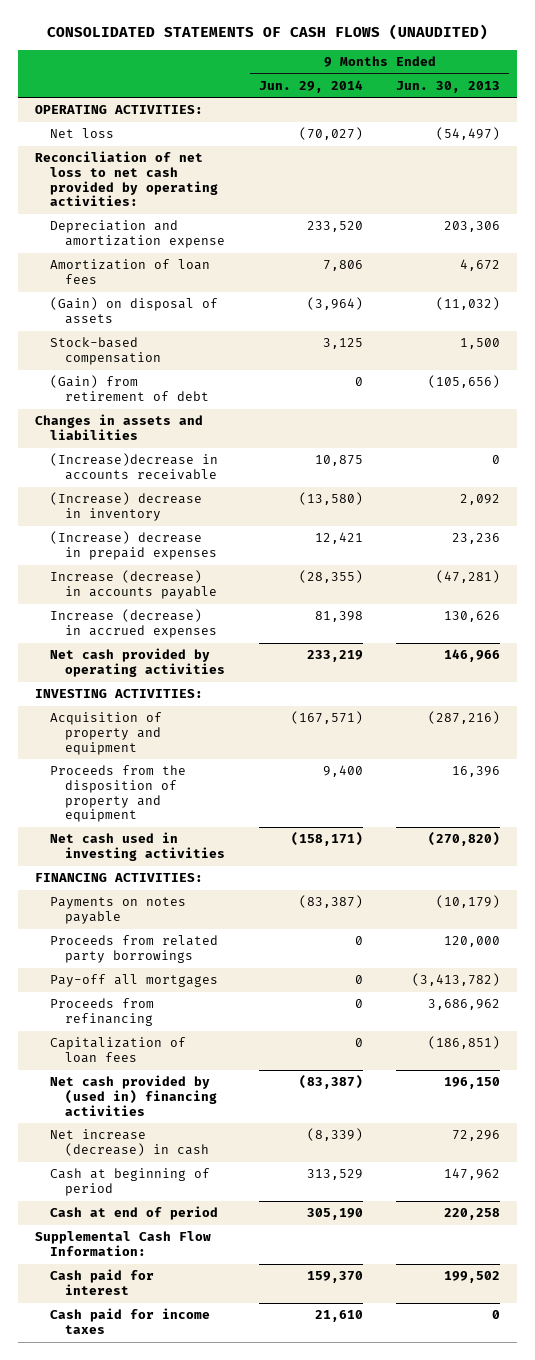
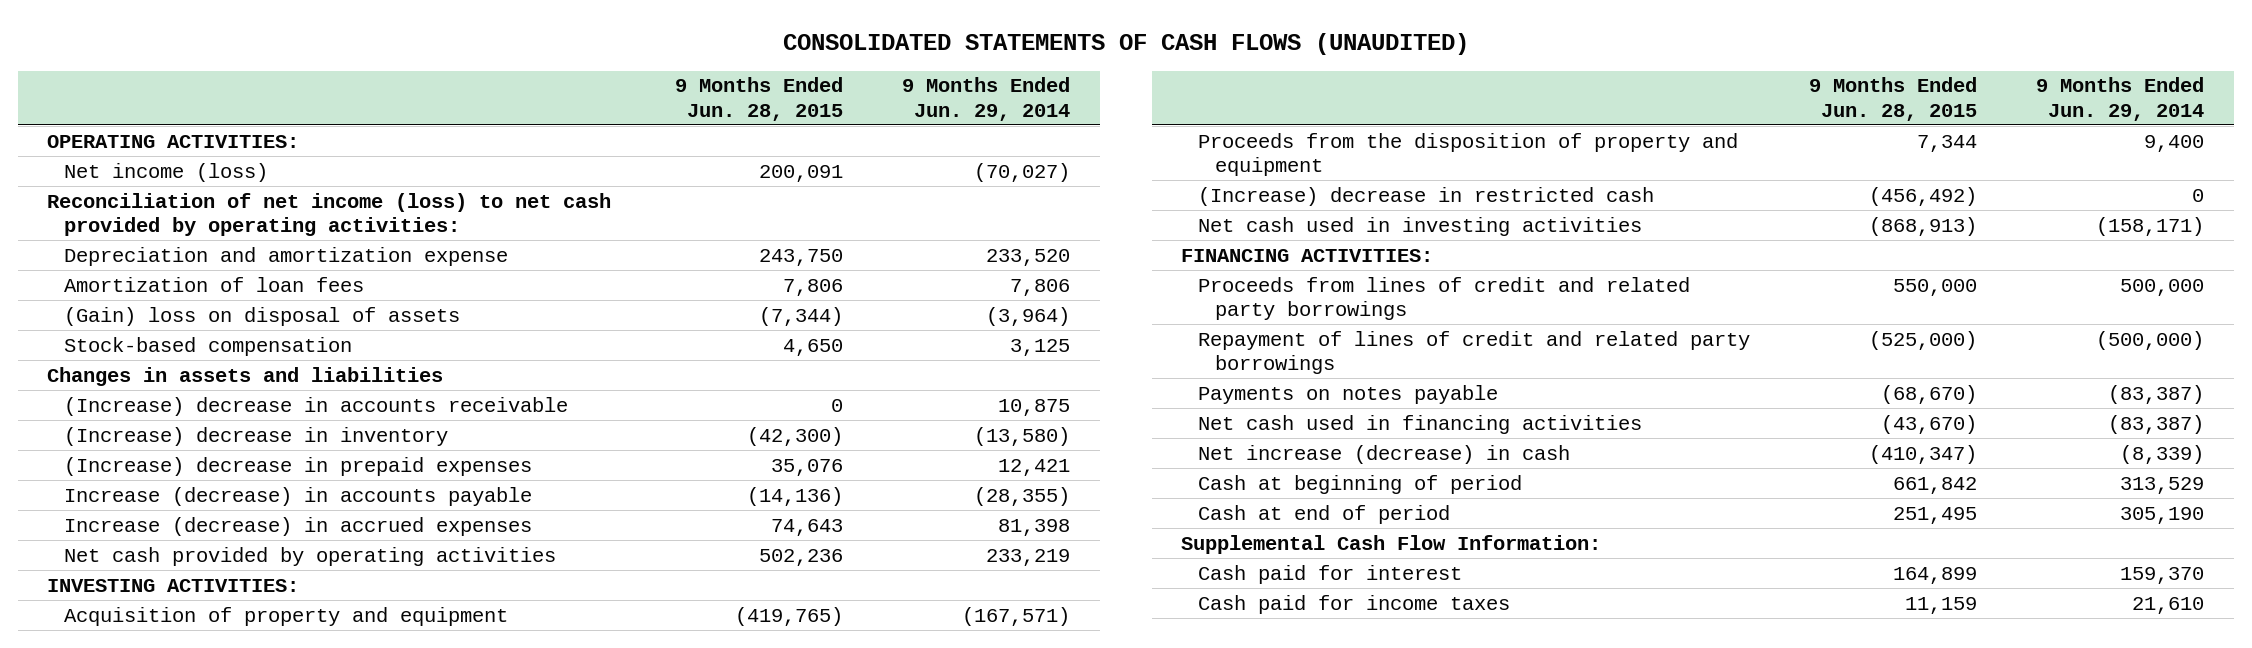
[396,80,501,93] Jun. 30, 2013 -> none
none -> [675,77,844,121] 9 Months Ended Jun. 28, 2015
[50,128,115,139] Net loss -> [64,162,269,182] Net income (loss)
[34,151,219,207] Reconciliation of net loss to net cash provided by operating activities: -> [47,192,612,236] Reconciliation of net income (loss) to net cash provided by operating activities:
[50,297,219,324] (Gain) on disposal of assets -> [64,306,461,326] (Gain) loss on disposal of assets
[50,375,210,401] (Gain) from retirement of debt -> none
[50,453,219,480] (Increase)decrease in accounts receivable -> [64,396,569,416] (Increase) decrease in accounts receivable
none -> [1198,186,1655,206] (Increase) decrease in restricted cash
none -> [1198,276,1691,320] Proceeds from lines of credit and related party borrowings
none -> [1198,330,1751,374] Repayment of lines of credit and related party borrowings
[50,935,219,963] Proceeds from related party borrowings -> none
[50,974,219,988] Pay-off all mortgages -> none
[50,998,155,1026] Proceeds from refinancing -> none
[50,1037,187,1063] Capitalization of loan fees -> none
[50,1075,218,1116] Net cash provided by (used in) financing activities -> [1198,414,1643,434] Net cash used in financing activities

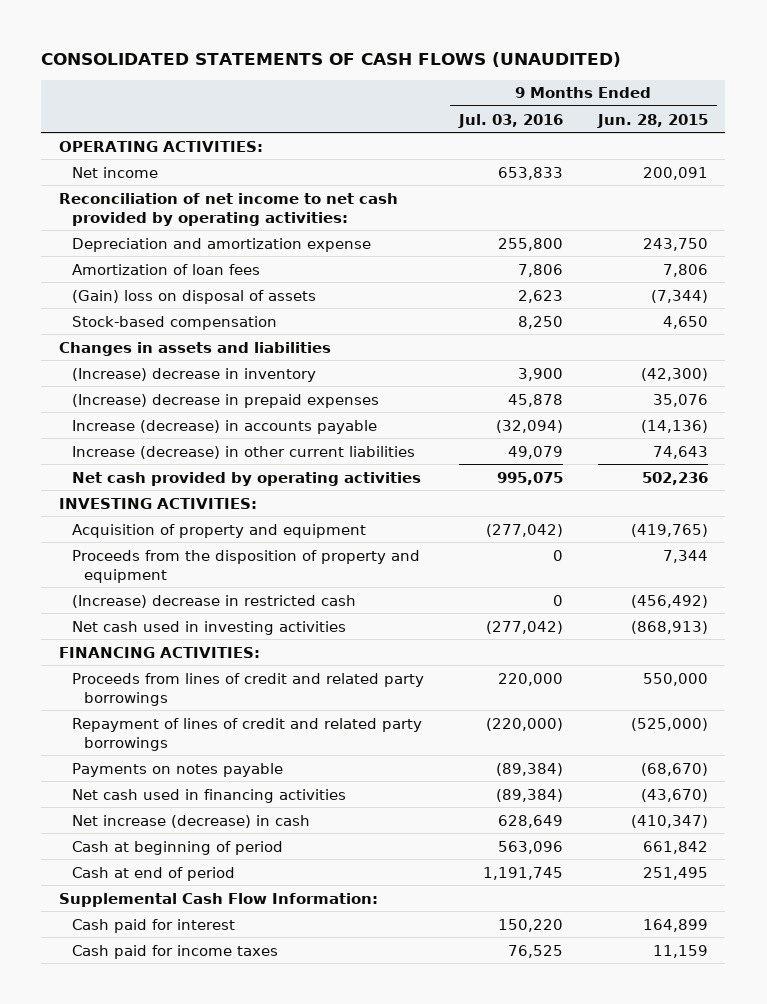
[902,77,1071,121] 9 Months Ended Jun. 29, 2014 -> none
none -> [457,113,563,128] Jul. 03, 2016
[64,162,269,182] Net income (loss) -> [71,166,158,178] Net income
[47,192,612,236] Reconciliation of net income (loss) to net cash provided by operating activities: -> [58,192,398,226] Reconciliation of net income to net cash provided by operating activities:
[64,396,569,416] (Increase) decrease in accounts receivable -> none
[64,516,533,536] Increase (decrease) in accrued expenses -> [71,445,415,459] Increase (decrease) in other current liabilities

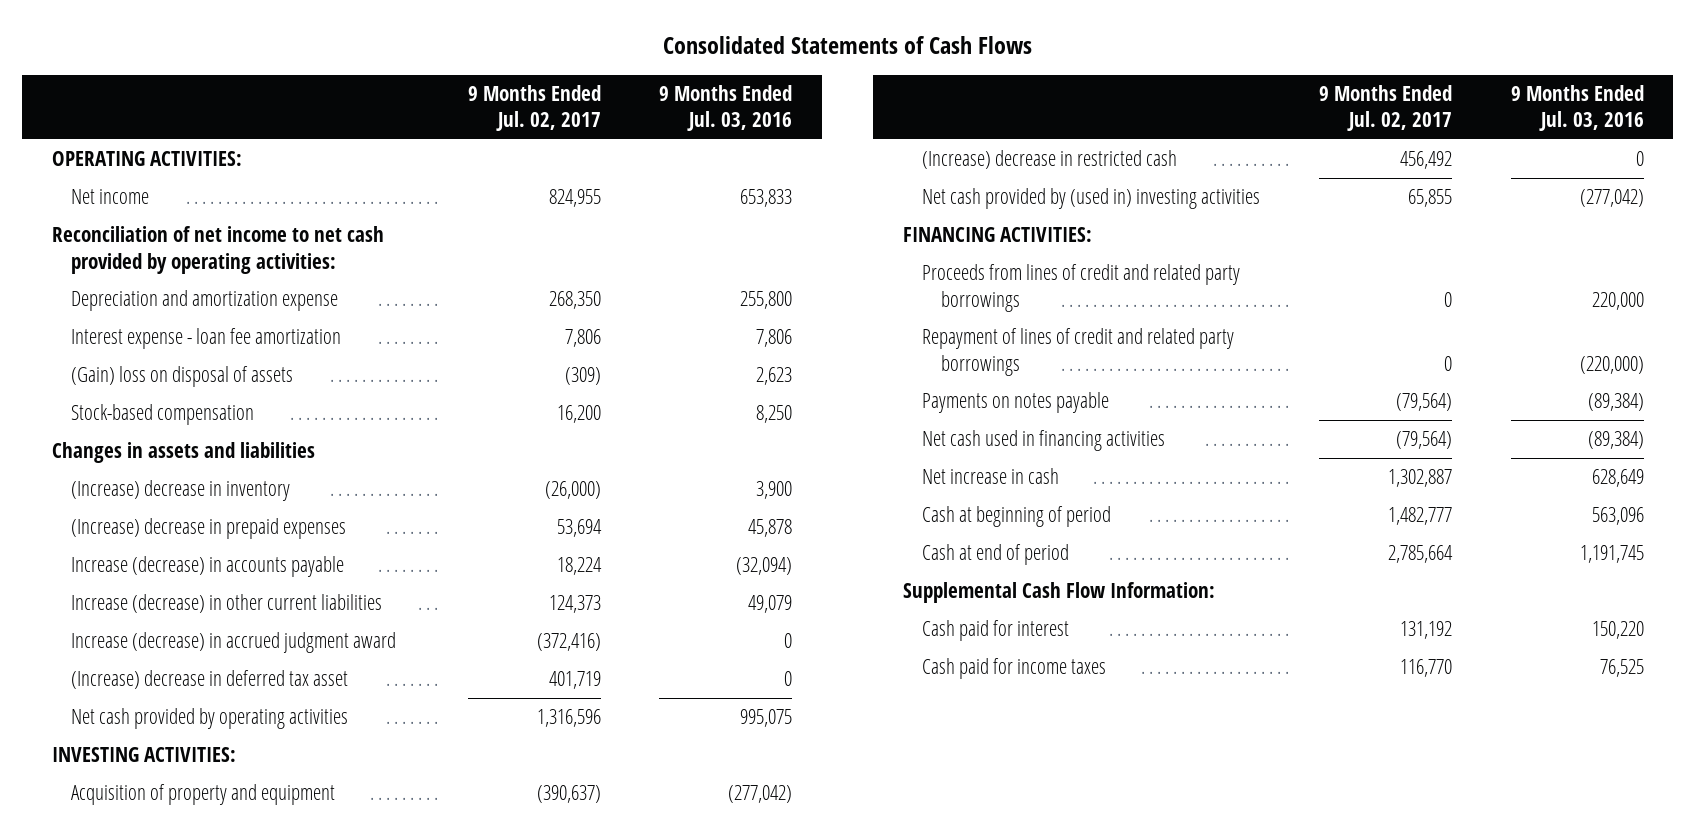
[41,51,622,67] CONSOLIDATED STATEMENTS OF CASH FLOWS (UNAUDITED) -> [662,36,1032,55] Consolidated Statements of Cash Flows
[596,113,708,128] Jun. 28, 2015 -> none
none -> [467,84,601,132] 9 Months Ended Jul. 02, 2017
[71,263,260,275] Amortization of loan fees -> [70,328,341,350] Interest expense - loan fee amortization
none -> [70,632,396,654] Increase (decrease) in accrued judgment award
none -> [70,670,348,690] (Increase) decrease in deferred tax asset
[71,549,420,583] Proceeds from the disposition of property and equipment -> none
[71,620,346,635] Net cash used in investing activities -> [921,188,1260,210] Net cash provided by (used in) investing activities
[71,814,310,828] Net increase (decrease) in cash -> [921,468,1059,485] Net increase in cash

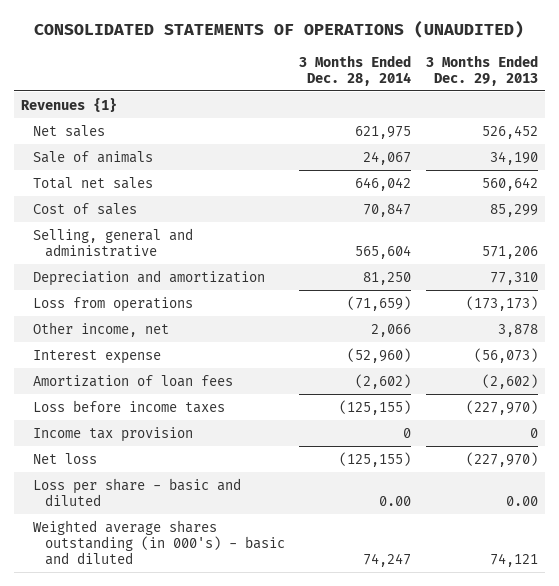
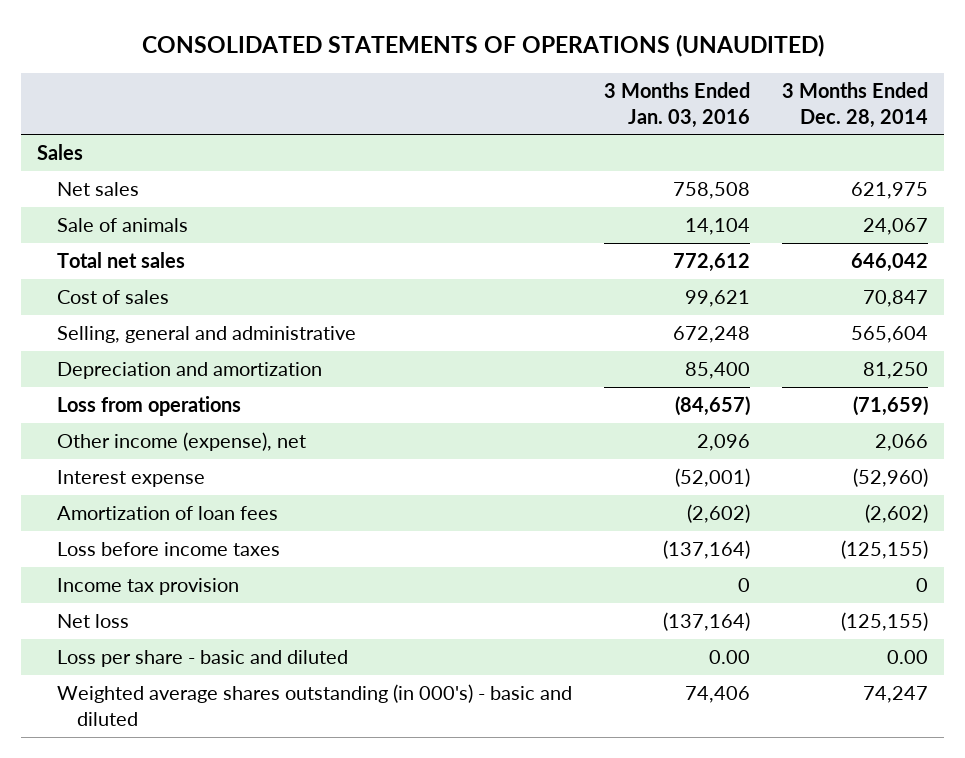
[425,54,538,86] 3 Months Ended Dec. 29, 2013 -> none
none -> [604,81,751,128] 3 Months Ended Jan. 03, 2016
[20,97,117,112] Revenues {1} -> none
none -> [37,144,84,161] Sales
[33,321,170,337] Other income, net -> [57,432,307,452] Other income (expense), net

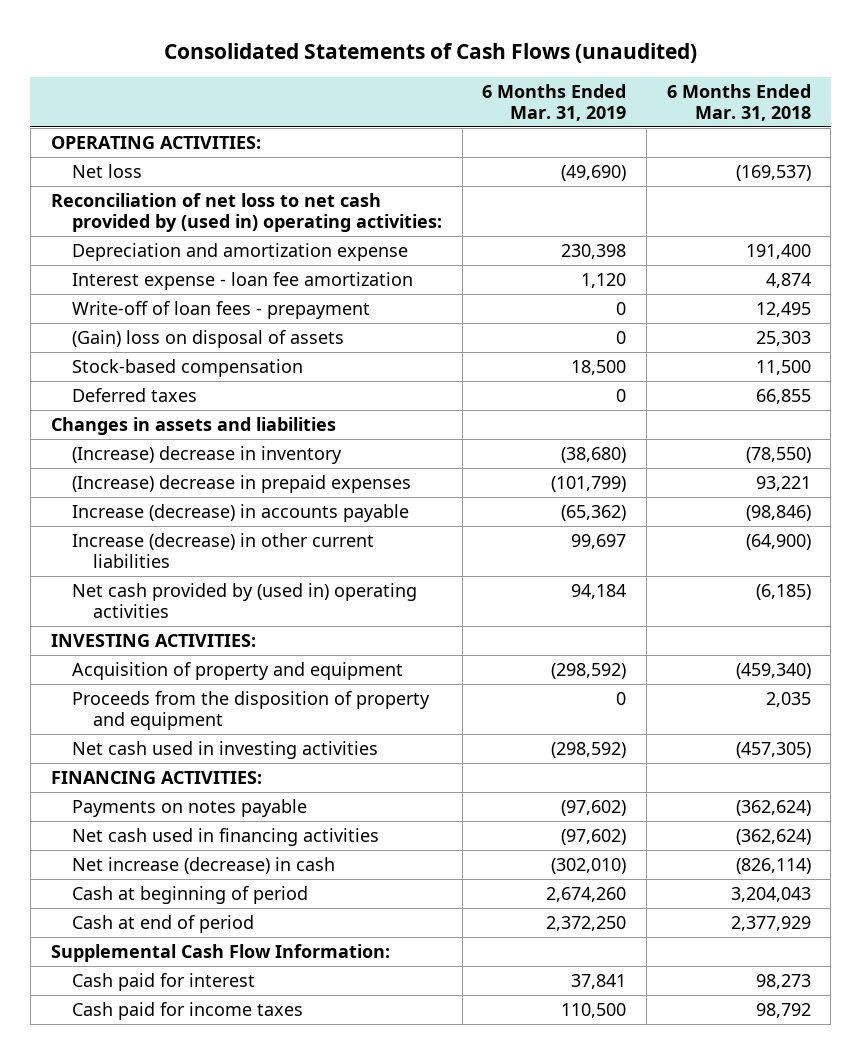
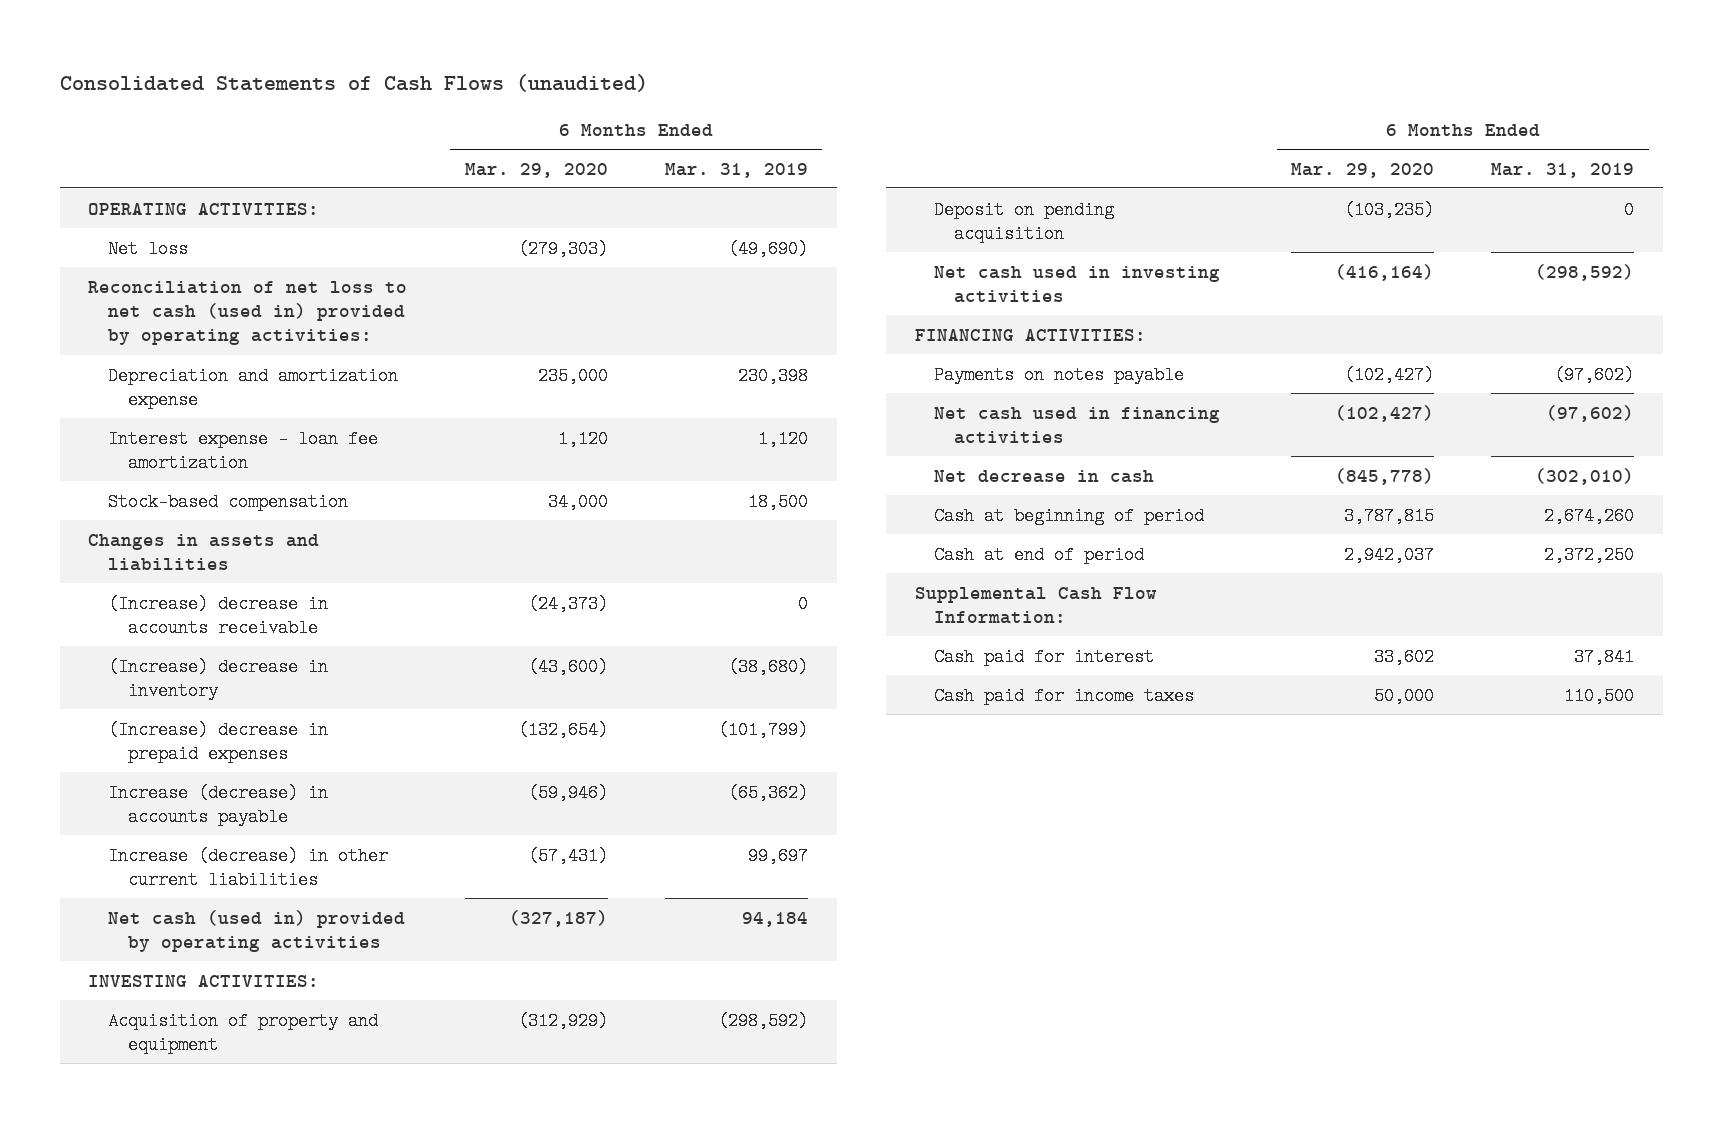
[666,83,811,121] 6 Months Ended Mar. 31, 2018 -> none
none -> [464,162,608,178] Mar. 29, 2020
[50,192,442,232] Reconciliation of net loss to net cash provided by (used in) operating activities: -> [88,280,408,346] Reconciliation of net loss to net cash (used in) provided by operating activities:
[71,300,370,319] Write-off of loan fees - prepayment -> none
[71,329,344,348] (Gain) loss on disposal of assets -> none
[71,387,197,402] Deferred taxes -> none
none -> [107,594,328,637] (Increase) decrease in accounts receivable
[71,582,417,618] Net cash provided by (used in) operating activities -> [107,909,405,952] Net cash (used in) provided by operating activities
[71,690,430,730] Proceeds from the disposition of property and equipment -> none
none -> [934,200,1115,243] Deposit on pending acquisition
[71,856,335,874] Net increase (decrease) in cash -> [934,469,1155,483] Net decrease in cash

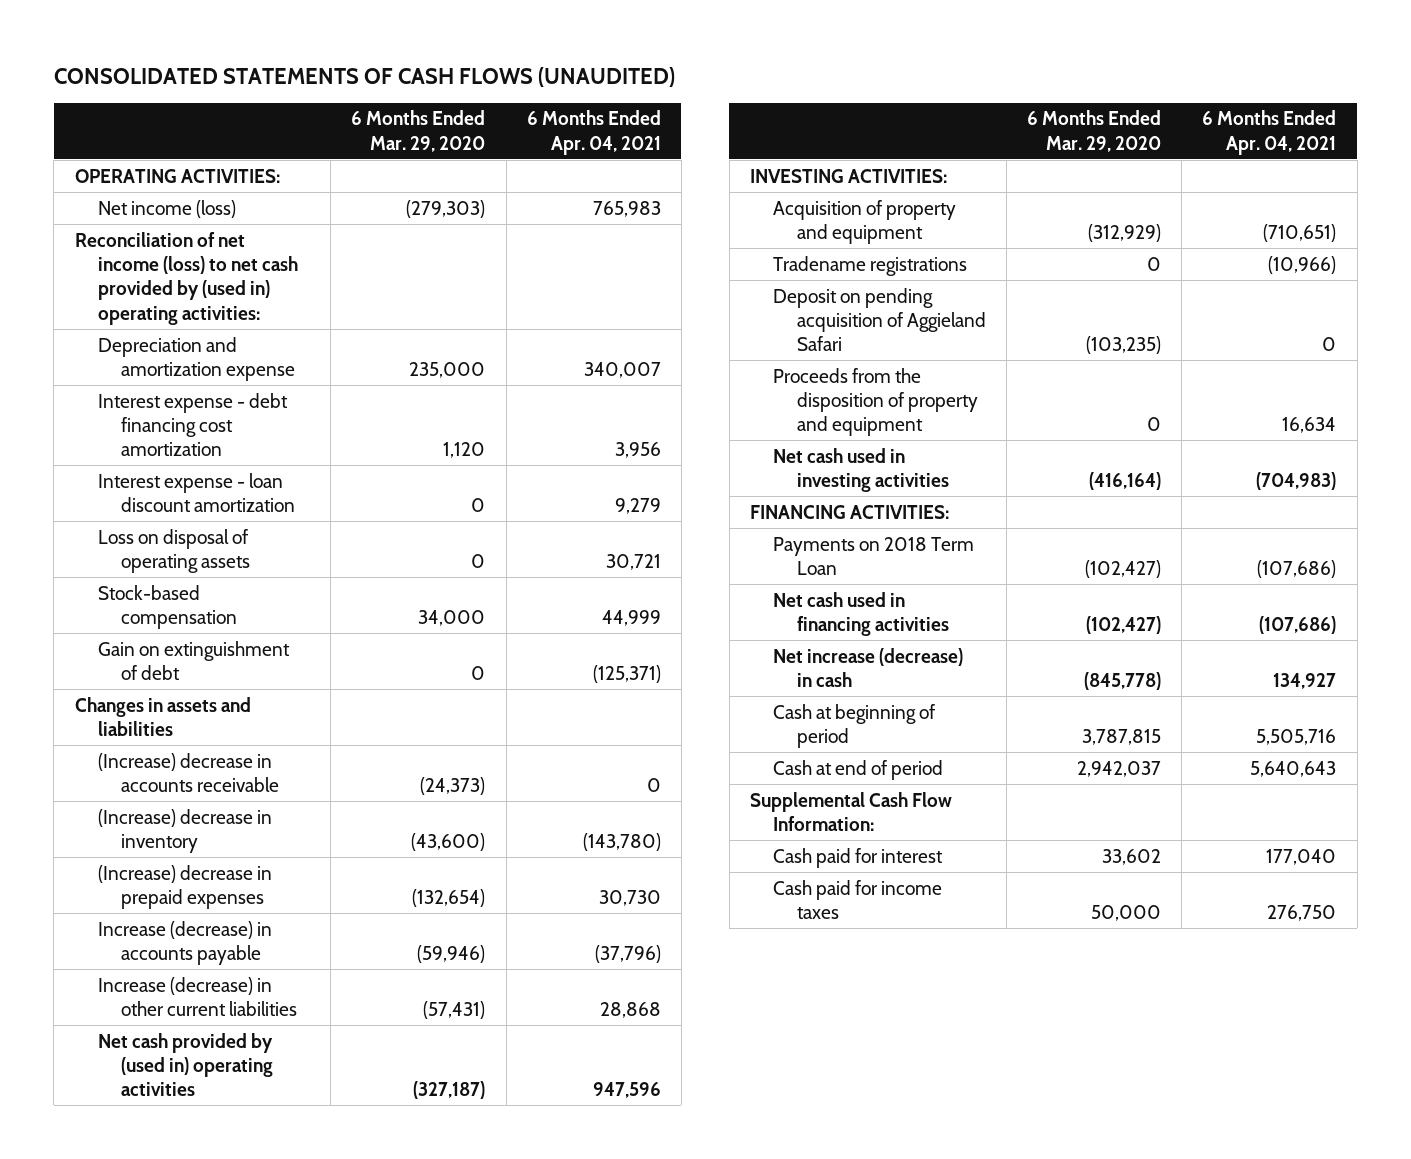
[59,74,648,93] Consolidated Statements of Cash Flows (unaudited) -> [53,66,675,87] CONSOLIDATED STATEMENTS OF CASH FLOWS (UNAUDITED)
[664,162,808,178] Mar. 31, 2019 -> none
none -> [526,110,661,155] 6 Months Ended Apr. 04, 2021
[107,239,188,258] Net loss -> [97,199,236,218] Net income (loss)
[88,280,408,346] Reconciliation of net loss to net cash (used in) provided by operating activities: -> [74,231,298,325] Reconciliation of net income (loss) to net cash provided by (used in) operating activities:
[107,429,378,472] Interest expense - loan fee amortization -> [97,392,288,457] Interest expense - debt financing cost amortization
none -> [97,472,296,512] Interest expense - loan discount amortization
none -> [97,528,251,573] Loss on disposal of operating assets
none -> [97,640,290,680] Gain on extinguishment of debt
[107,909,405,952] Net cash (used in) provided by operating activities -> [97,1032,274,1097] Net cash provided by (used in) operating activities
none -> [773,255,968,276] Tradename registrations
[934,200,1115,243] Deposit on pending acquisition -> [773,287,986,352] Deposit on pending acquisition of Aggieland Safari
none -> [773,367,978,437] Proceeds from the disposition of property and equipment
[934,365,1185,384] Payments on notes payable -> [773,536,975,575] Payments on 2018 Term Loan
[934,469,1155,483] Net decrease in cash -> [773,647,964,687] Net increase (decrease) in cash

